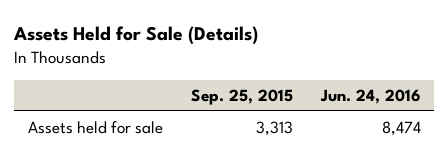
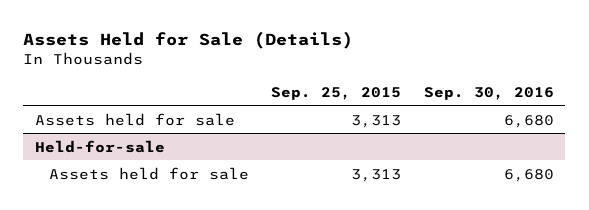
[319,88,421,104] Jun. 24, 2016 -> none
none -> [423,86,554,100] Sep. 30, 2016
none -> [34,139,165,153] Held-for-sale
none -> [48,166,249,180] Assets held for sale

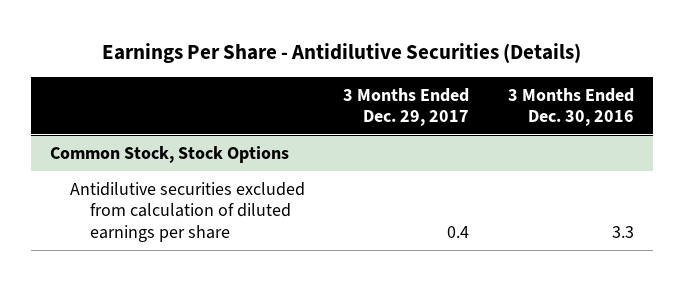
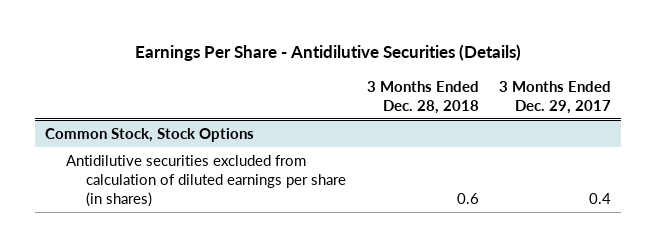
[507,87,634,127] 3 Months Ended Dec. 30, 2016 -> none
none -> [366,80,479,114] 3 Months Ended Dec. 28, 2018
[69,181,305,242] Antidilutive securities excluded from calculation of diluted earnings per share -> [65,154,347,207] Antidilutive securities excluded from calculation of diluted earnings per share (in shares)

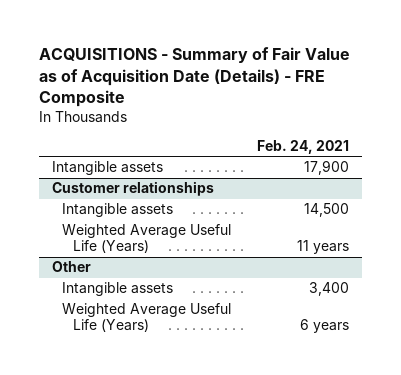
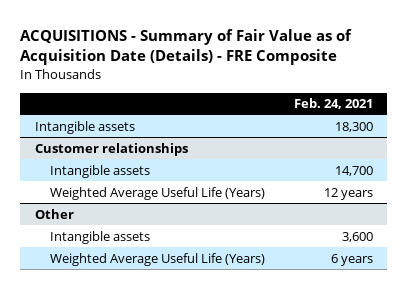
[304,160,350,176] 17,900 -> [334,121,373,132] 18,300
[304,203,350,218] 14,500 -> [334,165,373,176] 14,700
[297,240,350,255] 11 years -> [323,187,373,200] 12 years
[309,282,350,297] 3,400 -> [341,231,373,242] 3,600

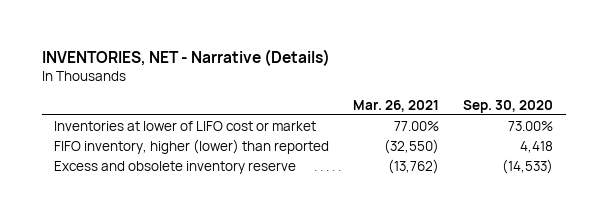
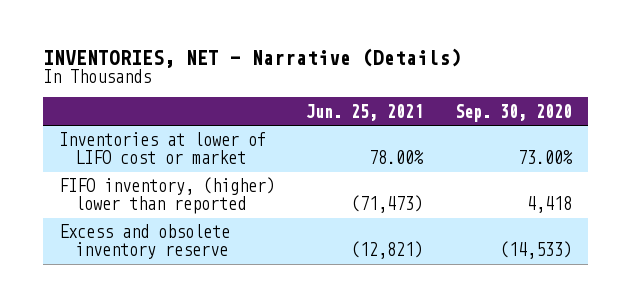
[353,99,440,112] Mar. 26, 2021 -> none
none -> [306,103,424,121] Jun. 25, 2021
[53,139,329,155] FIFO inventory, higher (lower) than reported -> [58,177,275,215] FIFO inventory, (higher) lower than reported

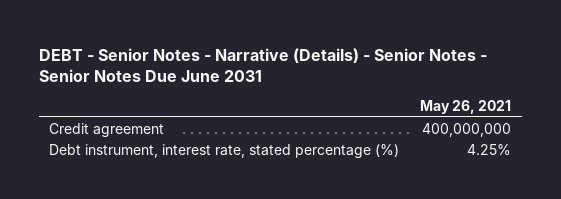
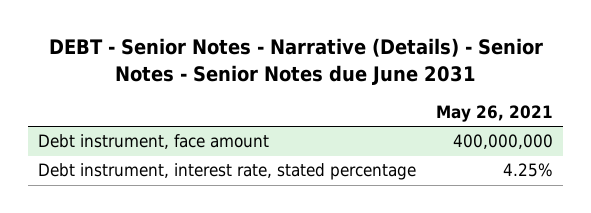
[39,47,488,82] DEBT - Senior Notes - Narrative (Details) - Senior Notes - Senior Notes Due June 2031 -> [48,38,543,85] DEBT - Senior Notes - Narrative (Details) - Senior Notes - Senior Notes due June 2031
[49,122,165,137] Credit agreement -> [38,134,270,150] Debt instrument, face amount
[49,143,400,158] Debt instrument, interest rate, stated percentage (%) -> [38,163,417,181] Debt instrument, interest rate, stated percentage

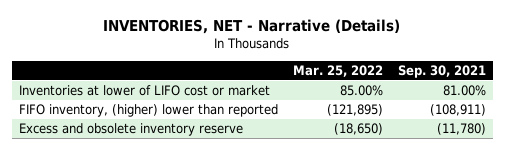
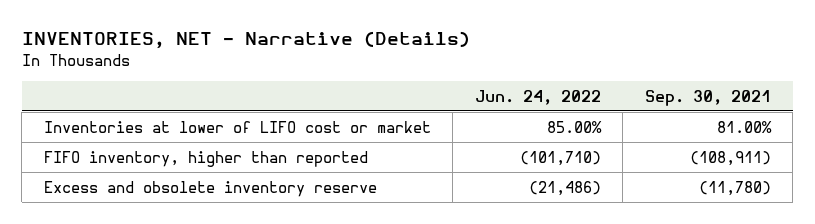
[292,64,383,77] Mar. 25, 2022 -> none
none -> [474,89,601,105] Jun. 24, 2022
[19,104,279,118] FIFO inventory, (higher) lower than reported -> [43,150,368,167] FIFO inventory, higher than reported

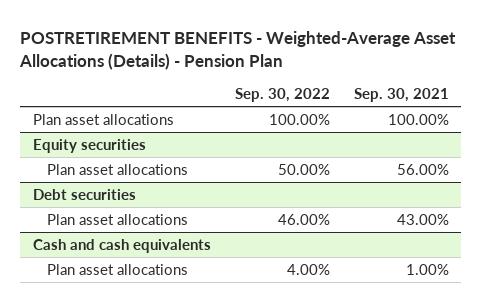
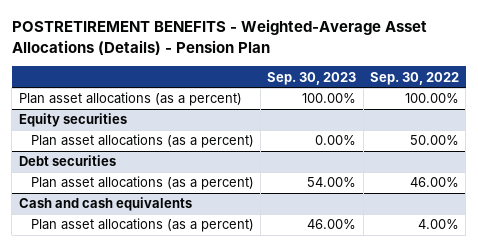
[353,88,449,103] Sep. 30, 2021 -> none
none -> [267,71,357,85] Sep. 30, 2023
[32,113,174,125] Plan asset allocations -> [18,92,242,107] Plan asset allocations (as a percent)
[47,163,189,175] Plan asset allocations -> [30,134,254,149] Plan asset allocations (as a percent)
[47,213,189,225] Plan asset allocations -> [30,176,254,191] Plan asset allocations (as a percent)
[47,263,189,275] Plan asset allocations -> [30,218,254,233] Plan asset allocations (as a percent)

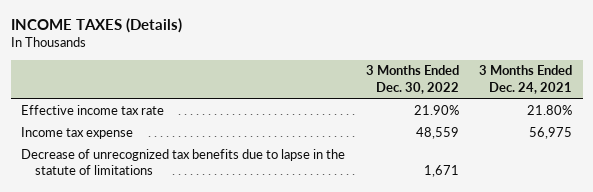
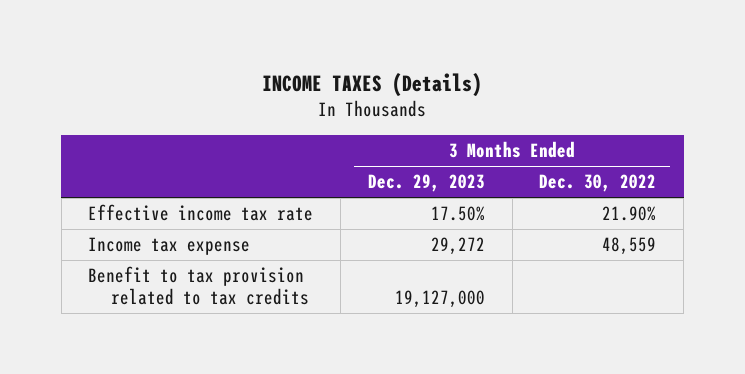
[479,65,573,94] 3 Months Ended Dec. 24, 2021 -> none
none -> [367,174,485,193] Dec. 29, 2023
[21,148,346,175] Decrease of unrecognized tax benefits due to lapse in the statute of limitations -> none
none -> [88,266,309,306] Benefit to tax provision related to tax credits

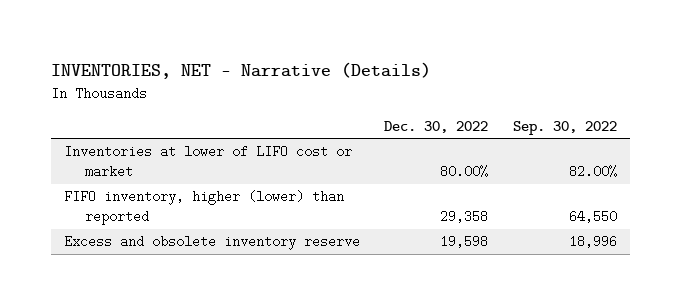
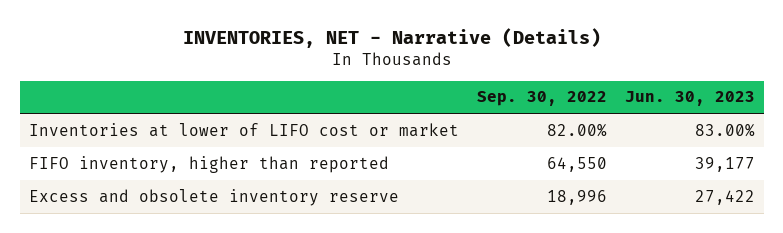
[384,120,489,133] Dec. 30, 2022 -> none
none -> [624,91,755,107] Jun. 30, 2023
[63,190,344,226] FIFO inventory, higher (lower) than reported -> [28,155,389,173] FIFO inventory, higher than reported

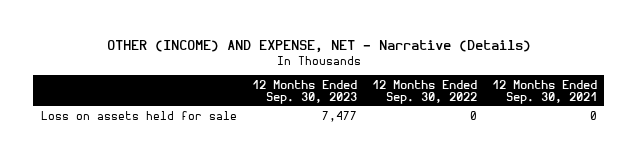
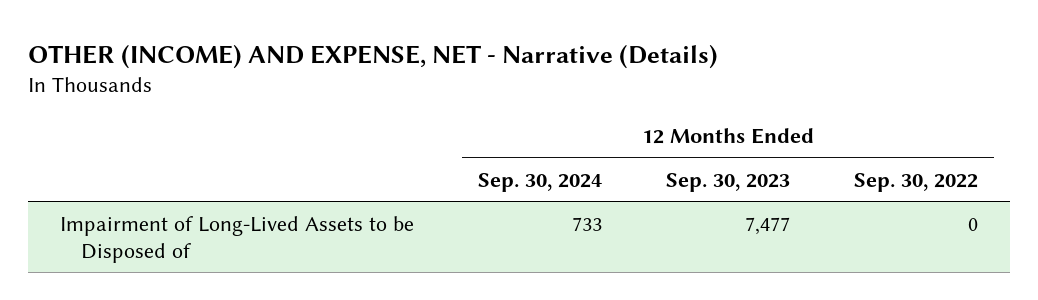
[491,79,597,105] 12 Months Ended Sep. 30, 2021 -> none
none -> [478,172,603,192] Sep. 30, 2024
[40,111,237,121] Loss on assets held for sale -> [60,215,415,263] Impairment of Long-Lived Assets to be Disposed of

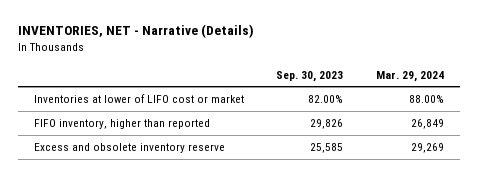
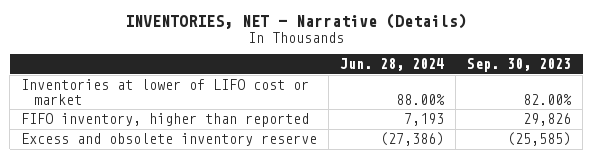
[375,70,444,82] Mar. 29, 2024 -> none
none -> [340,58,445,72] Jun. 28, 2024
[310,143,344,154] 25,585 -> [507,132,572,147] (25,585)

